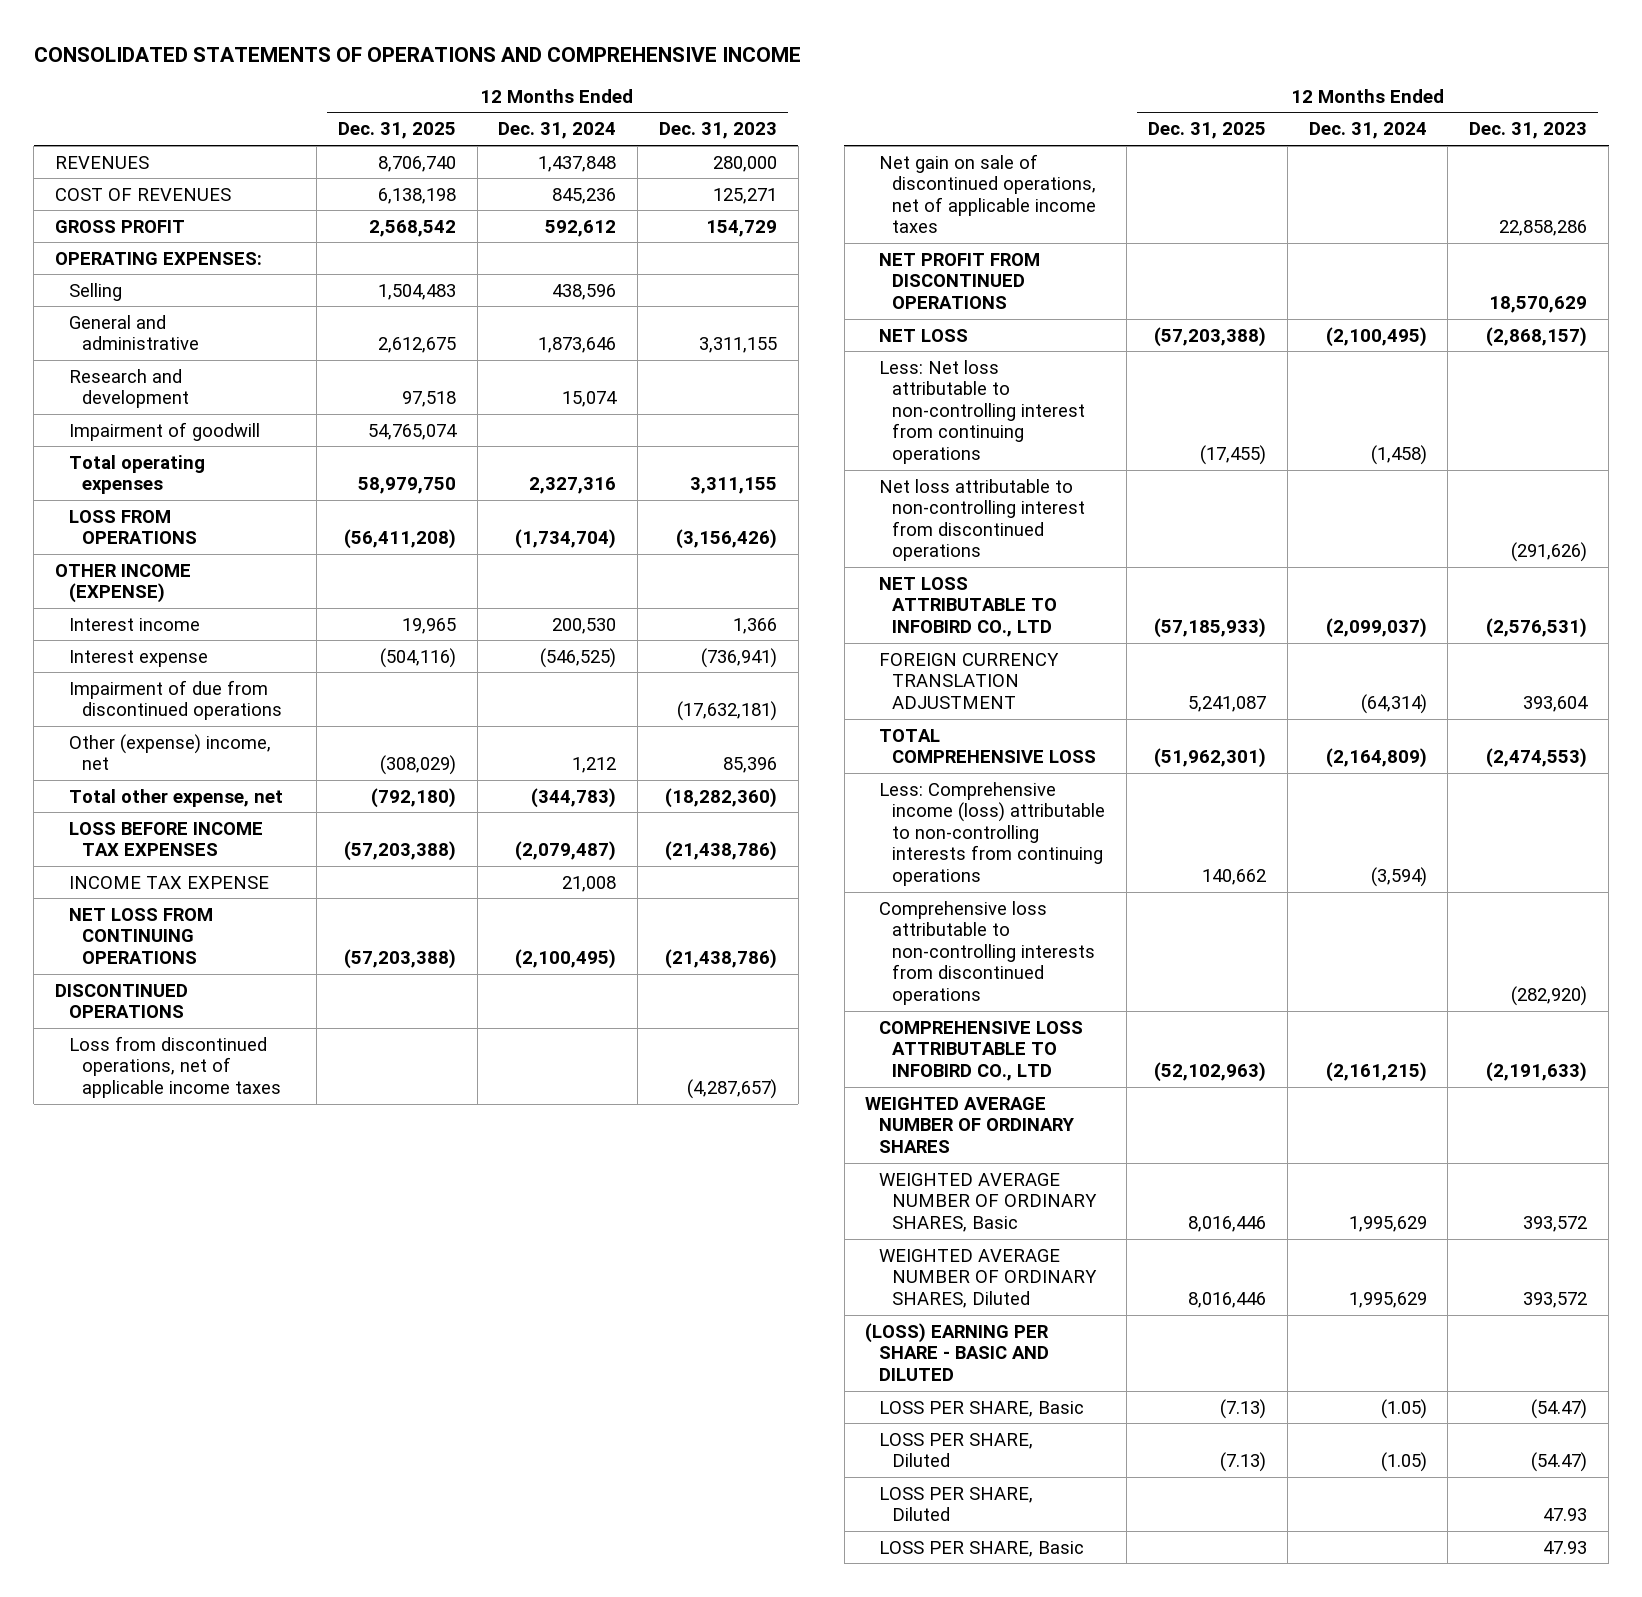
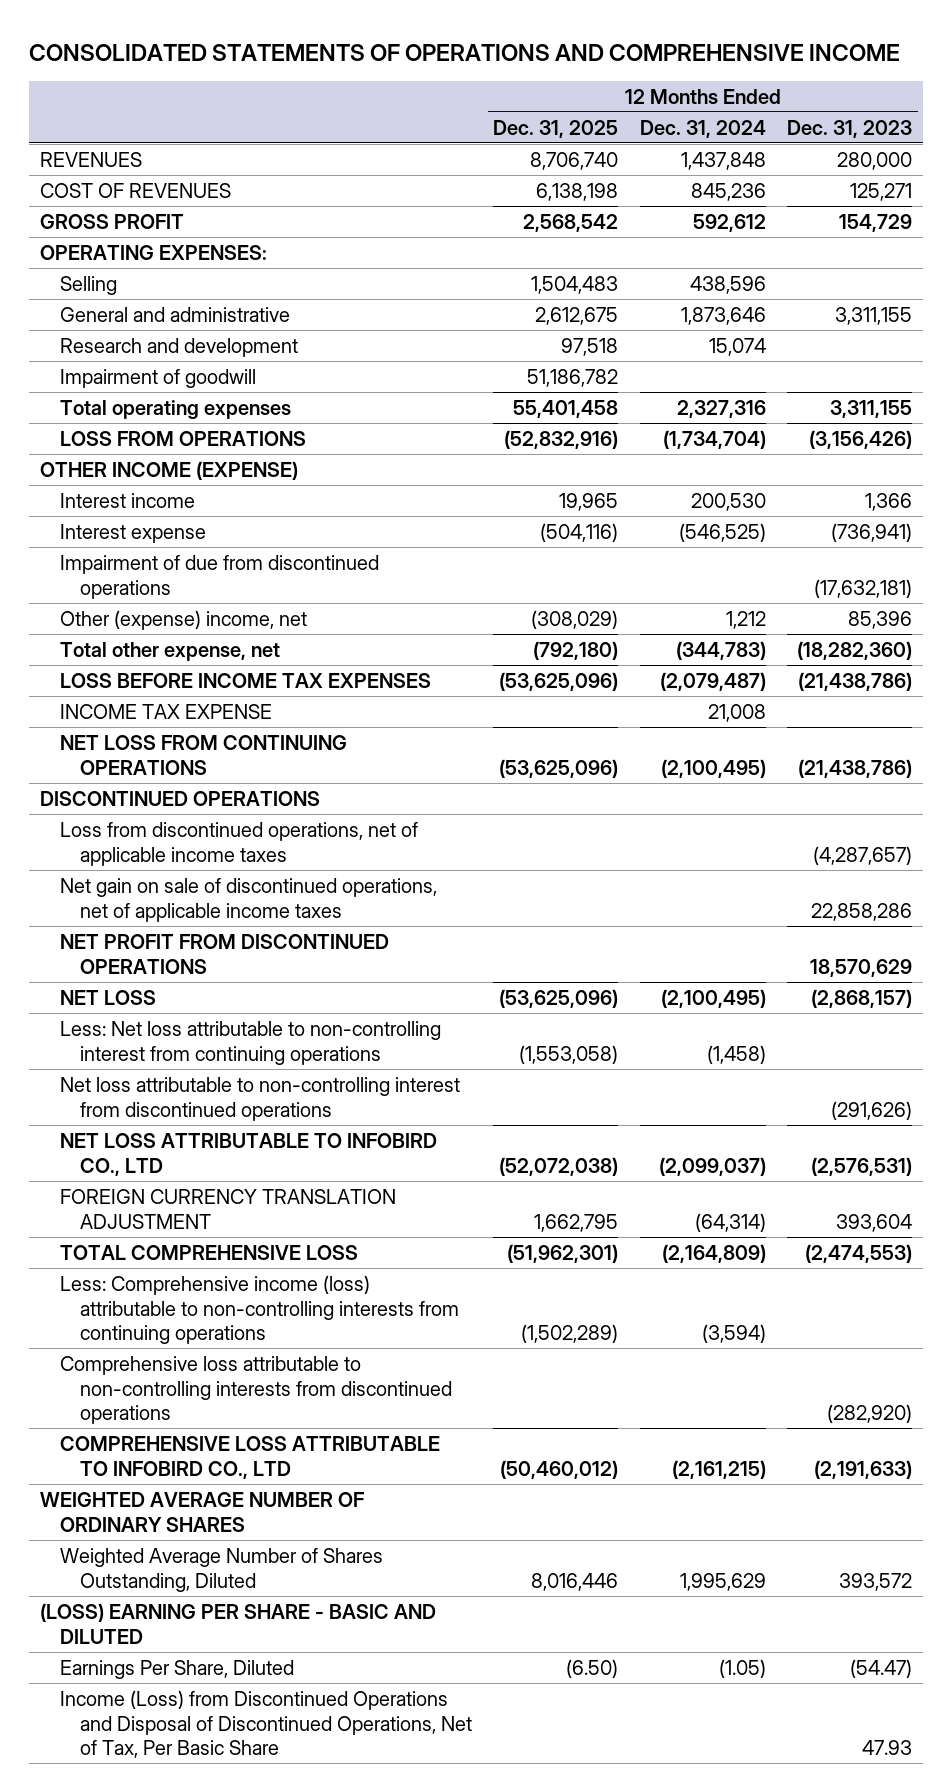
[367,423,457,440] 54,765,074 -> [527,368,619,387] 51,186,782
[357,477,456,495] 58,979,750 -> [513,399,619,418] 55,401,458
[343,529,456,550] (56,411,208) -> [504,429,619,449] (52,832,916)
[343,841,456,862] (57,203,388) -> [499,671,619,691] (53,625,096)
[343,948,456,969] (57,203,388) -> [499,758,619,778] (53,625,096)
[1153,326,1266,347] (57,203,388) -> [499,988,619,1008] (53,625,096)
[1199,445,1266,466] (17,455) -> [519,1044,619,1064] (1,553,058)
[1153,617,1266,638] (57,185,933) -> [499,1156,619,1176] (52,072,038)
[1187,695,1266,712] 5,241,087 -> [534,1213,619,1232] 1,662,795
[1201,869,1266,886] 140,662 -> [521,1324,619,1344] (1,502,289)
[1153,1061,1266,1082] (52,102,963) -> [500,1459,619,1479] (50,460,012)
[878,1172,1098,1232] WEIGHTED AVERAGE NUMBER OF ORDINARY SHARES, Basic -> none
[878,1248,1098,1308] WEIGHTED AVERAGE NUMBER OF ORDINARY SHARES, Diluted -> [59,1547,383,1592] Weighted Average Number of Shares Outstanding, Diluted
[878,1400,1084,1417] LOSS PER SHARE, Basic -> none
[878,1486,1033,1522] LOSS PER SHARE, Diluted -> none
[878,1432,1033,1468] LOSS PER SHARE, Diluted -> [59,1659,294,1679] Earnings Per Share, Diluted
[1219,1452,1266,1473] (7.13) -> [566,1658,619,1678] (6.50)
[878,1540,1084,1557] LOSS PER SHARE, Basic -> [59,1689,472,1759] Income (Loss) from Discontinued Operations and Disposal of Discontinued Operations, Net of Tax, Per Basic Share

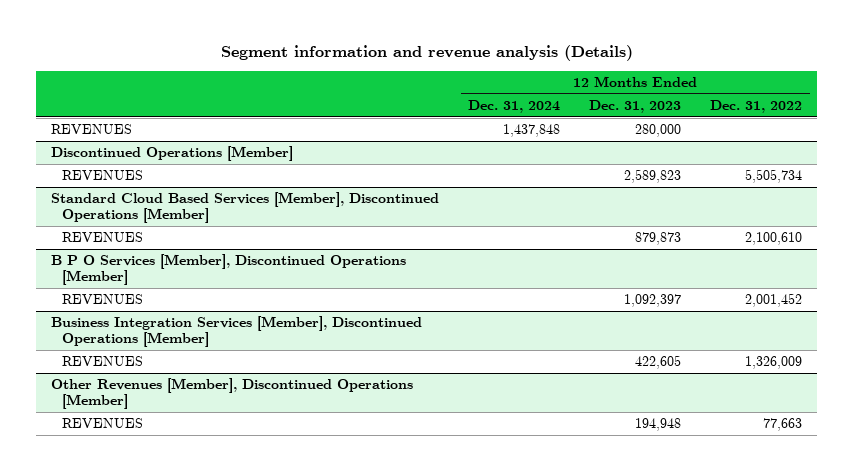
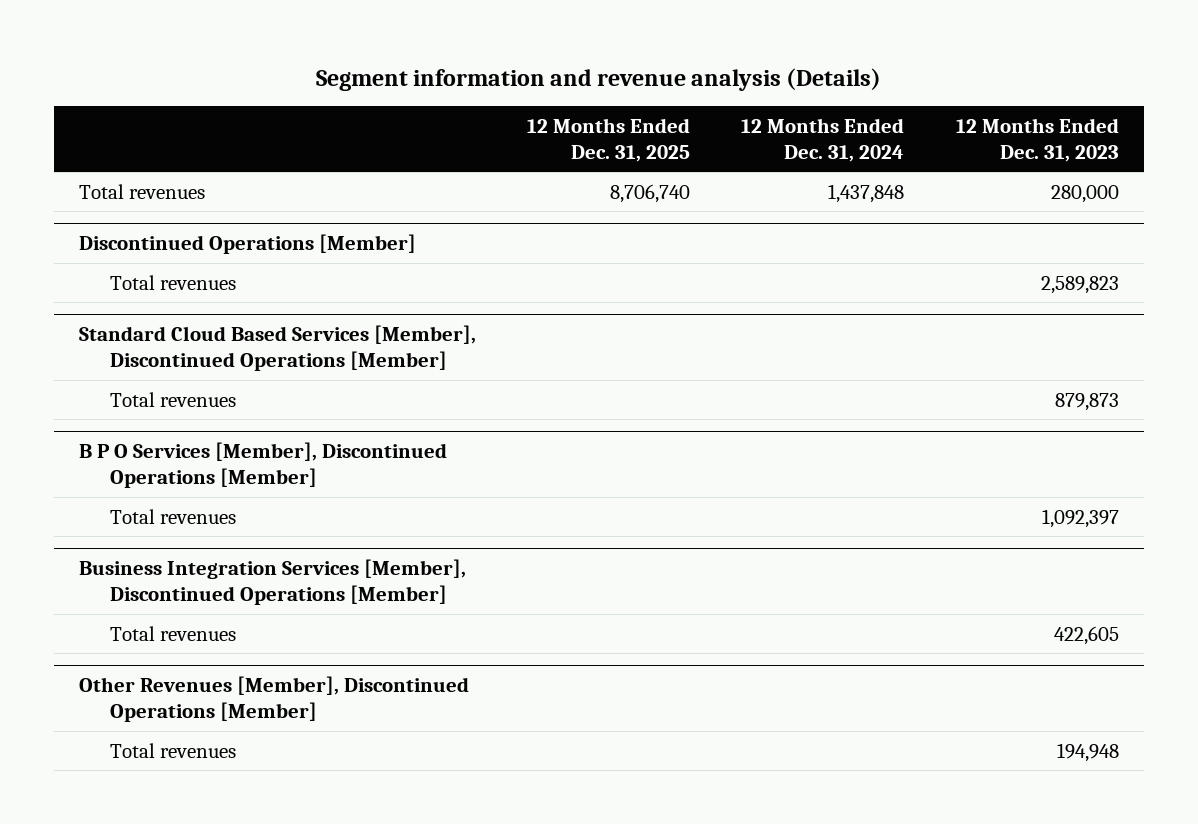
[710,99,803,113] Dec. 31, 2022 -> none
none -> [527,117,691,162] 12 Months Ended Dec. 31, 2025
[50,124,132,135] REVENUES -> [79,183,206,199] Total revenues
[62,170,144,181] REVENUES -> [109,274,236,290] Total revenues
[62,232,144,243] REVENUES -> [109,391,236,407] Total revenues
[62,294,144,305] REVENUES -> [109,508,236,524] Total revenues
[62,356,144,367] REVENUES -> [109,625,236,641] Total revenues
[62,418,144,429] REVENUES -> [109,742,236,758] Total revenues

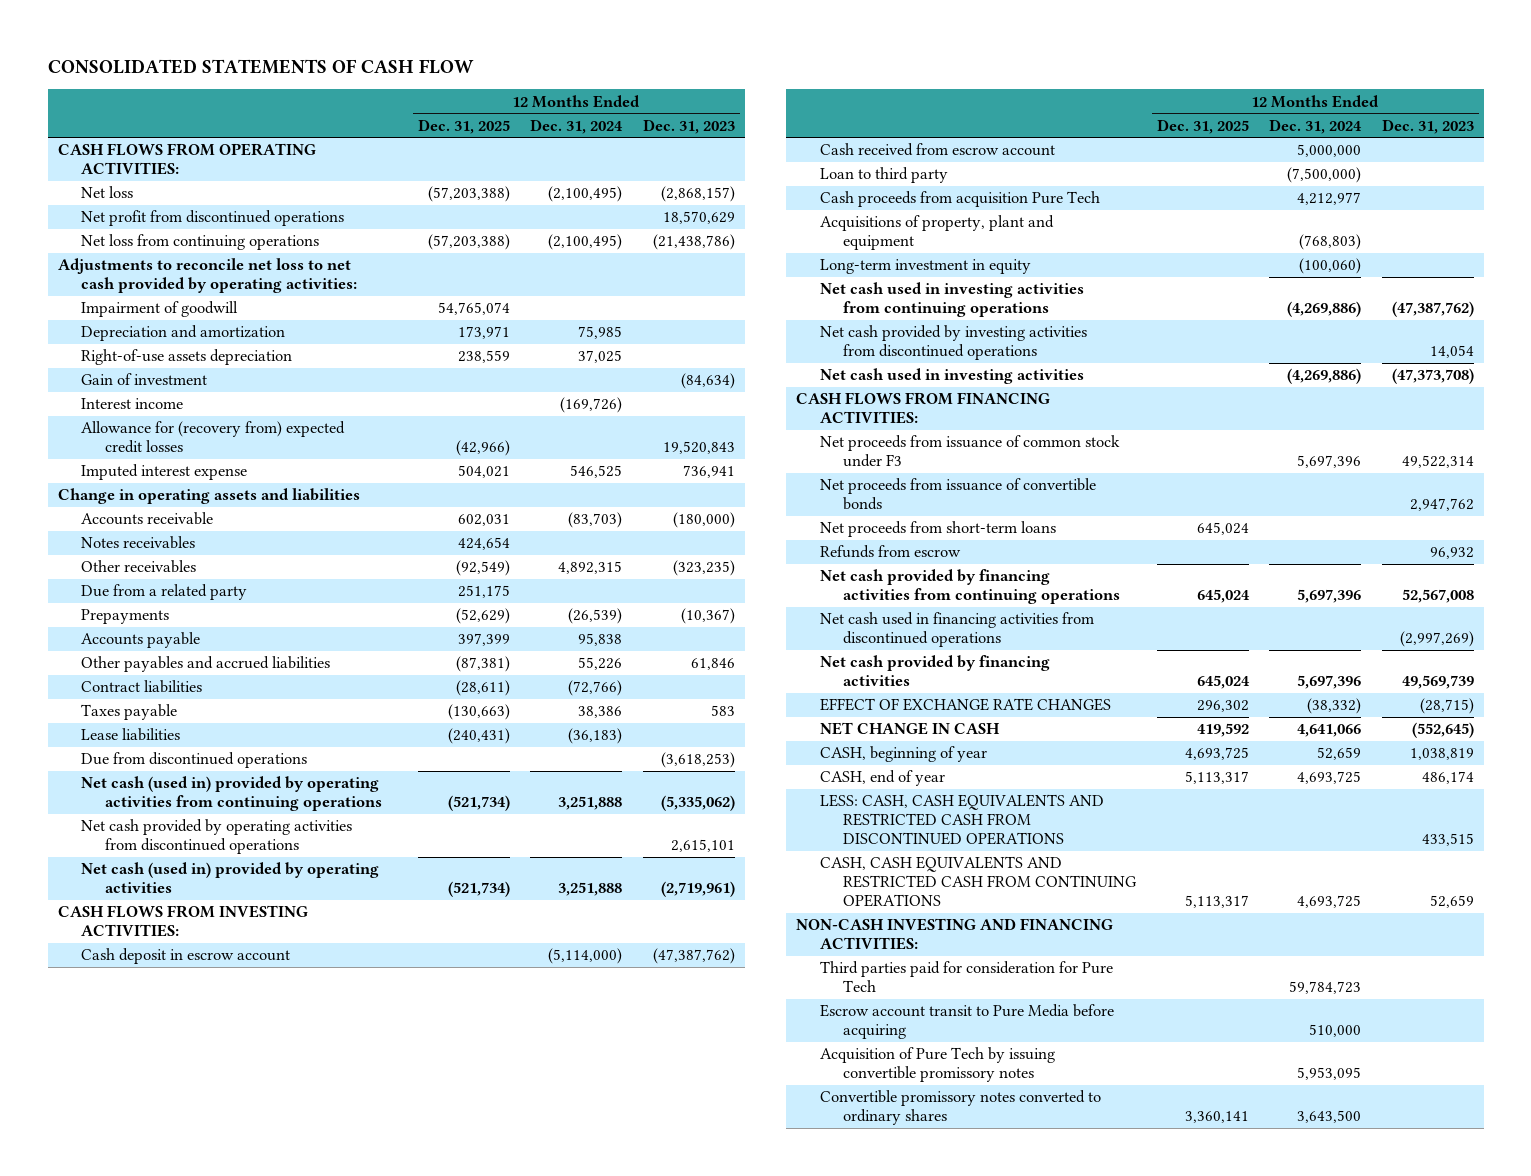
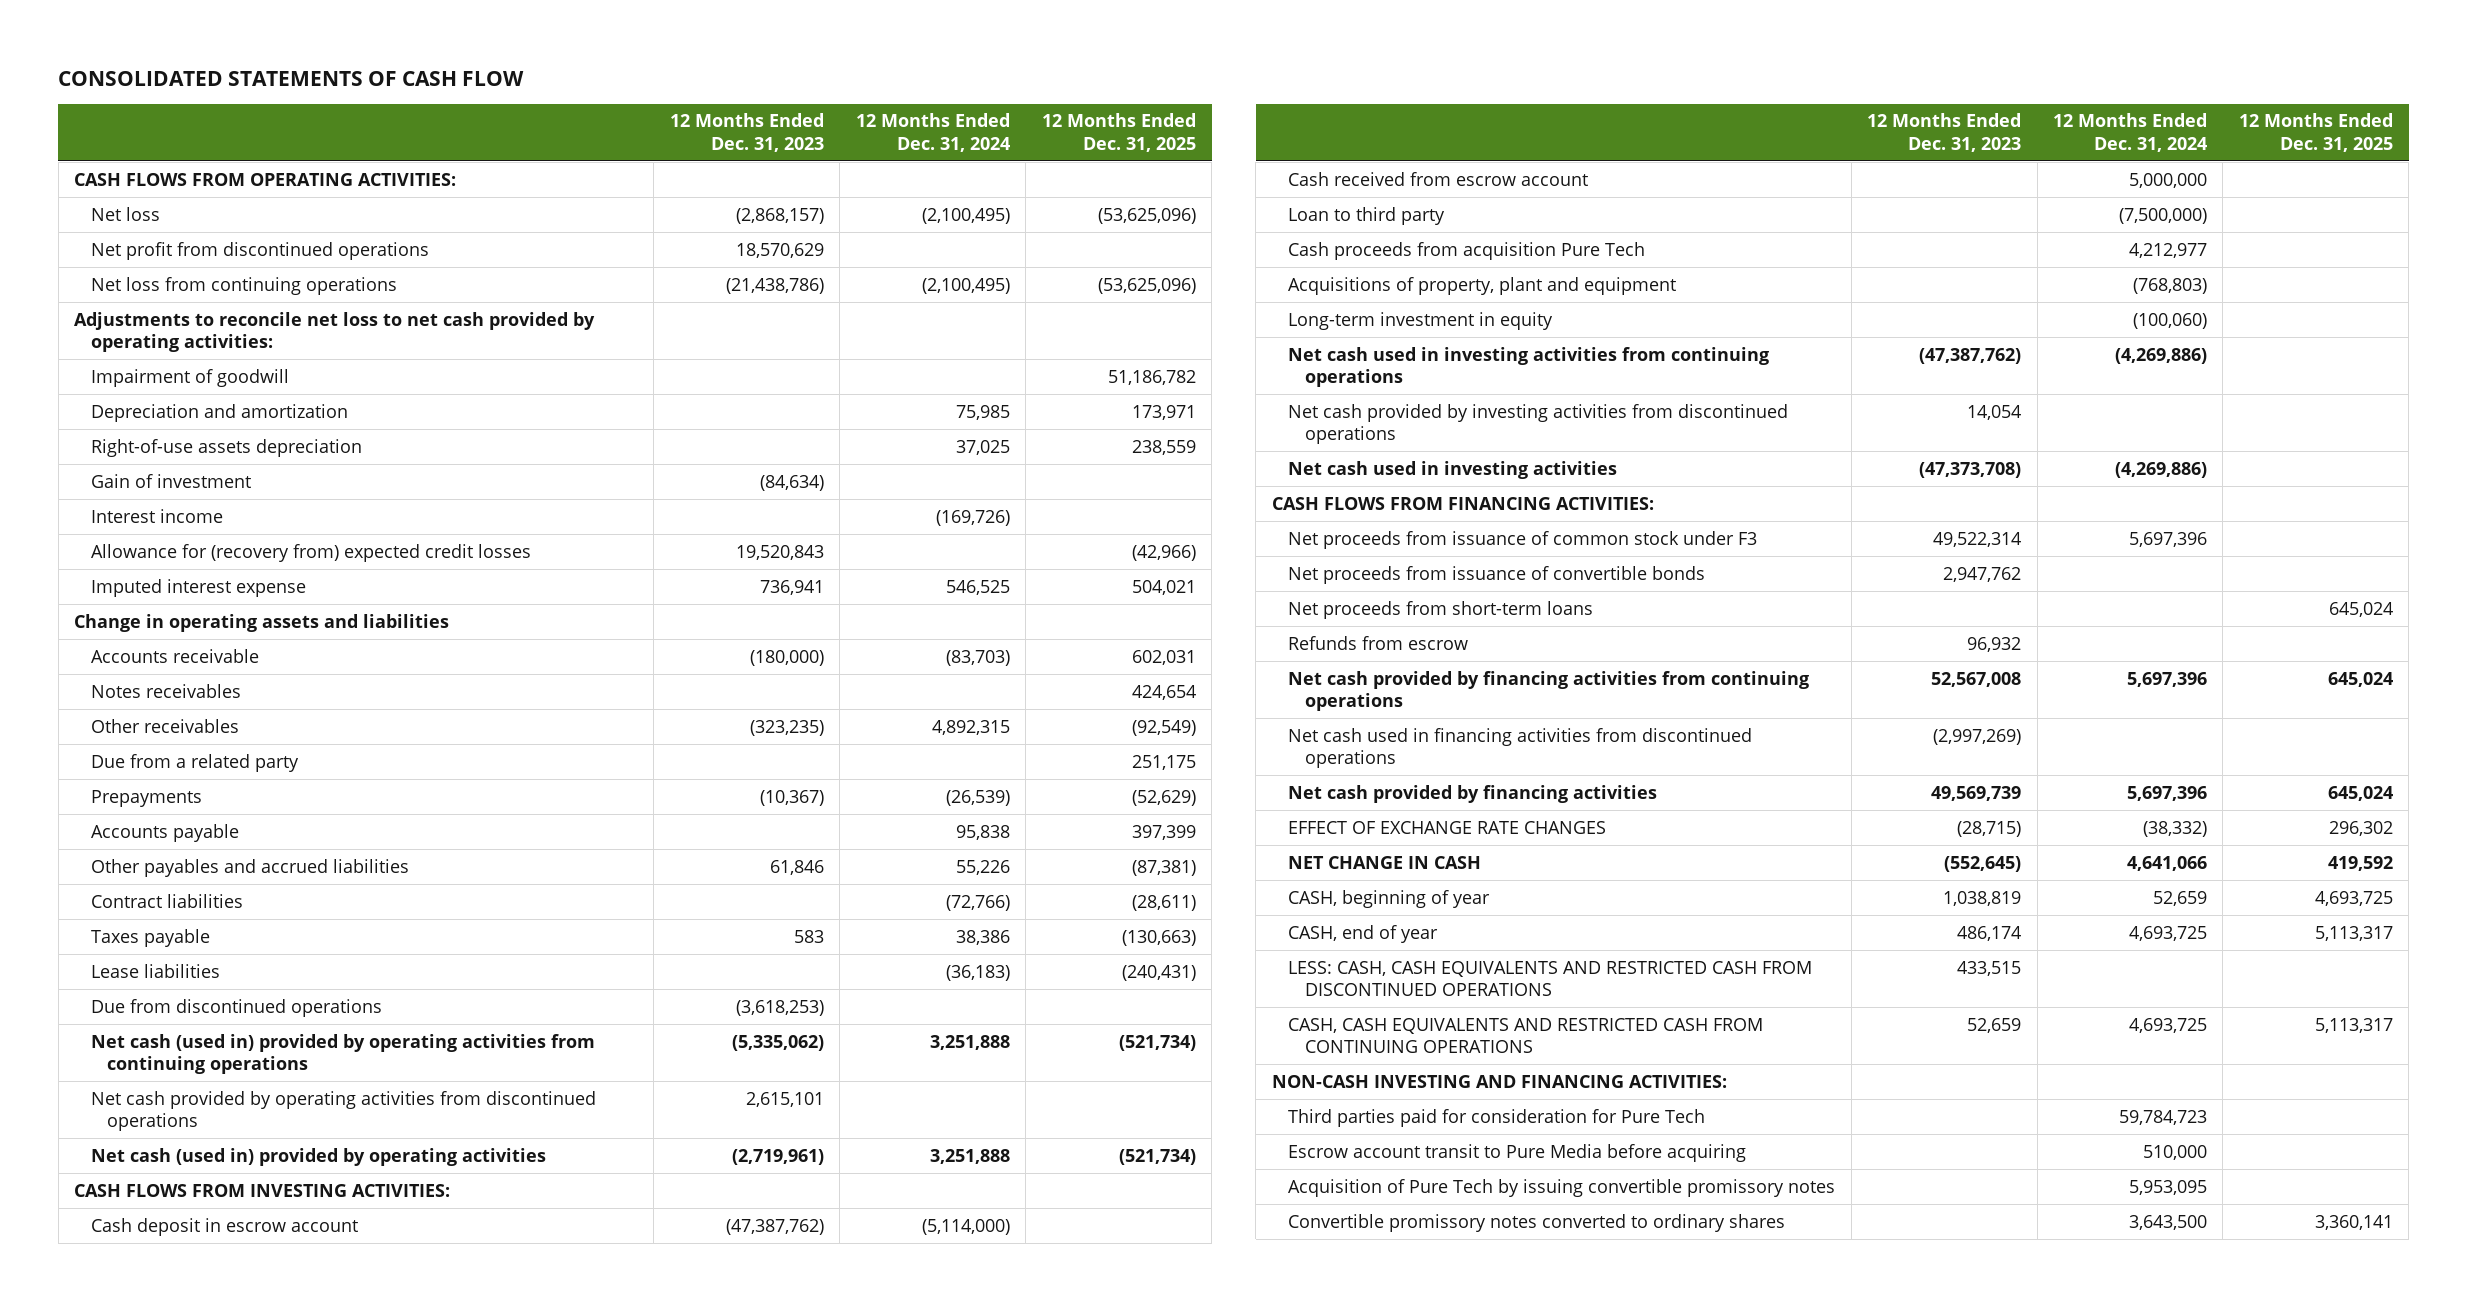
[427,186,510,203] (57,203,388) -> [1097,207,1196,224] (53,625,096)
[427,234,510,251] (57,203,388) -> [1097,277,1196,294] (53,625,096)
[437,302,510,316] 54,765,074 -> [1107,369,1196,385] 51,186,782

